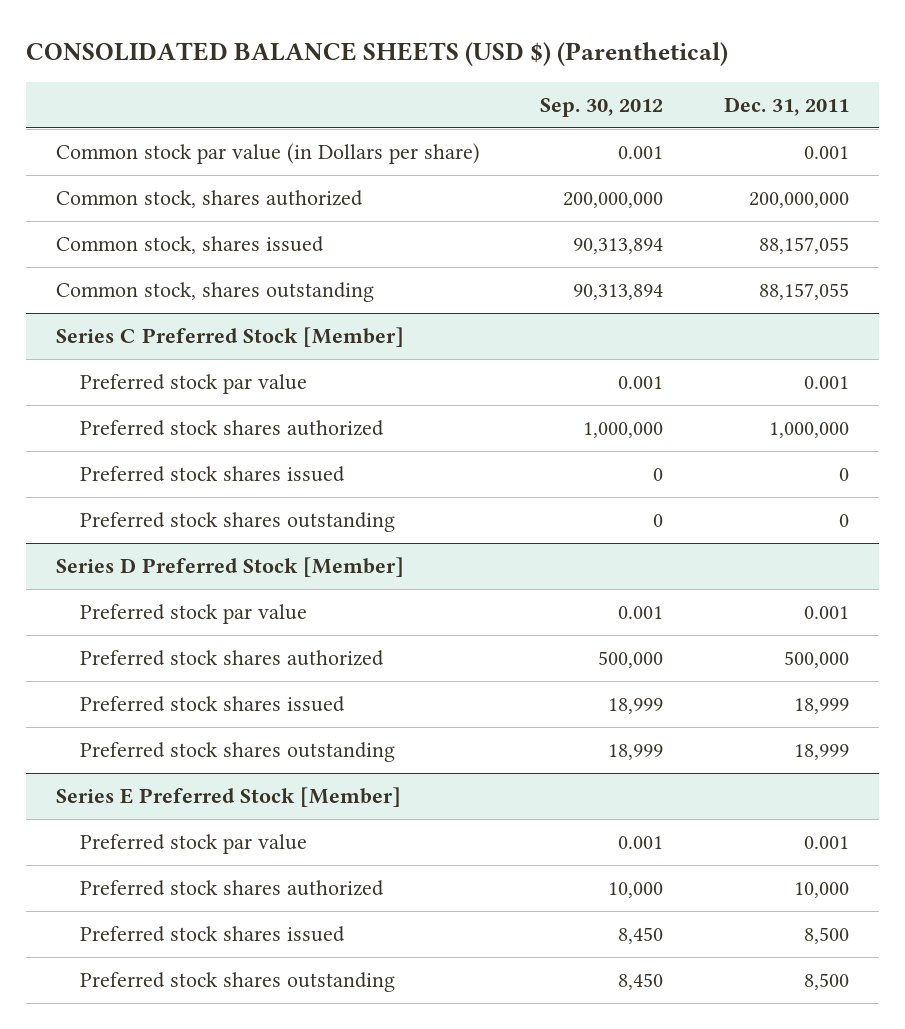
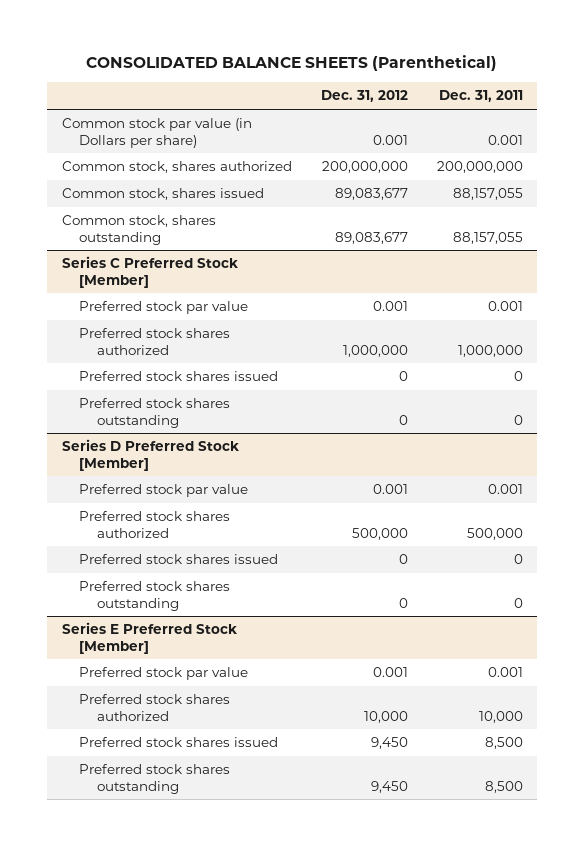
[25,41,728,66] CONSOLIDATED BALANCE SHEETS (USD $) (Parenthetical) -> [86,55,498,72] CONSOLIDATED BALANCE SHEETS (Parenthetical)
[540,98,664,118] Sep. 30, 2012 -> none
none -> [320,90,408,103] Dec. 31, 2012
[794,698,850,715] 18,999 -> [513,554,523,565] 0
[794,744,850,761] 18,999 -> [513,597,523,608] 0

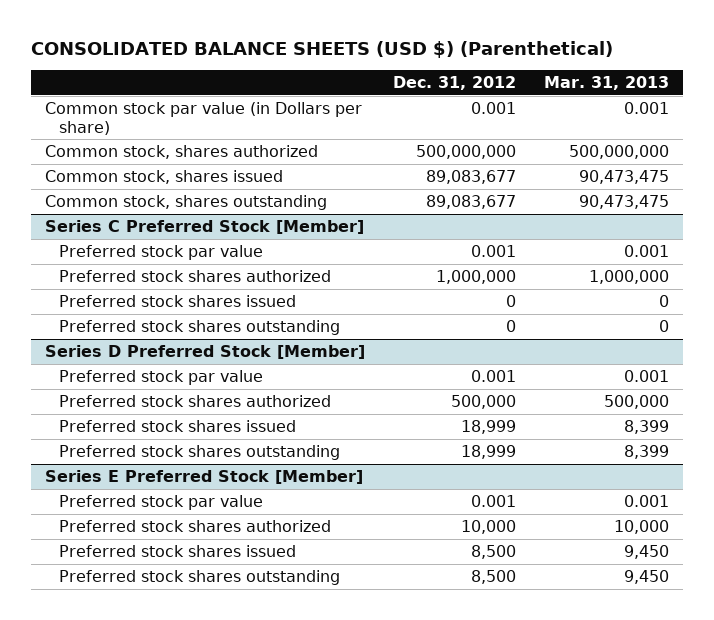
[86,55,498,72] CONSOLIDATED BALANCE SHEETS (Parenthetical) -> [31,40,614,58] CONSOLIDATED BALANCE SHEETS (USD $) (Parenthetical)
[438,90,523,103] Dec. 31, 2011 -> none
none -> [544,76,670,91] Mar. 31, 2013
[321,161,408,174] 200,000,000 -> [416,144,517,159] 500,000,000
[398,554,408,565] 0 -> [461,419,517,434] 18,999
[398,597,408,608] 0 -> [461,444,517,459] 18,999
[370,737,408,750] 9,450 -> [471,544,517,559] 8,500
[370,780,408,793] 9,450 -> [471,569,517,584] 8,500

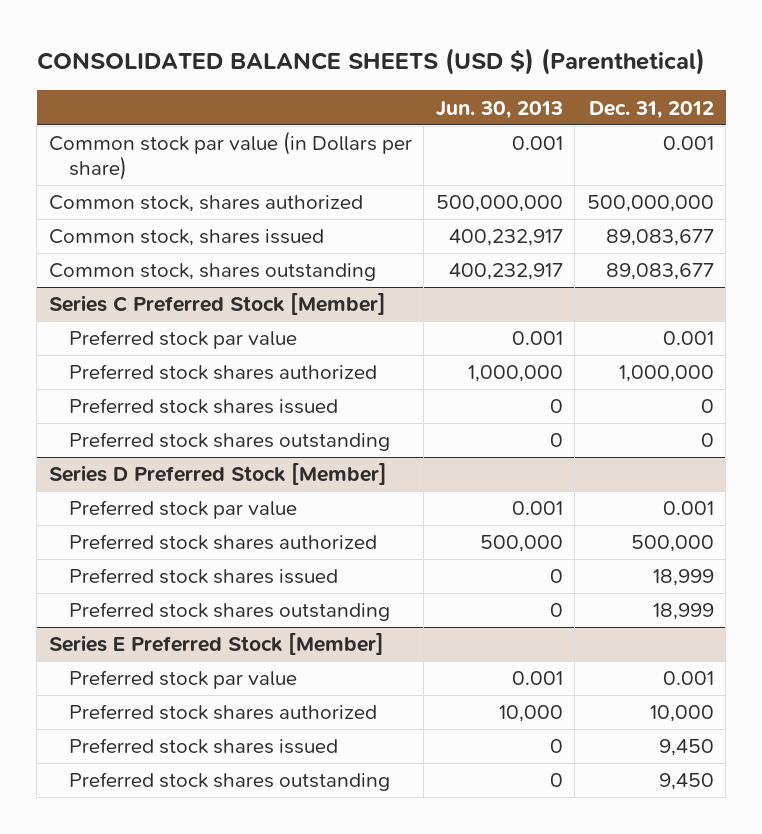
[544,76,670,91] Mar. 31, 2013 -> none
none -> [435,100,563,119] Jun. 30, 2013
[471,544,517,559] 8,500 -> [658,739,714,757] 9,450
[471,569,517,584] 8,500 -> [658,773,714,791] 9,450

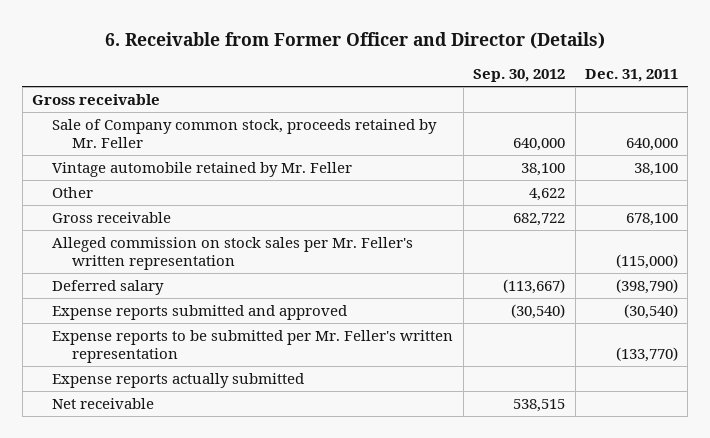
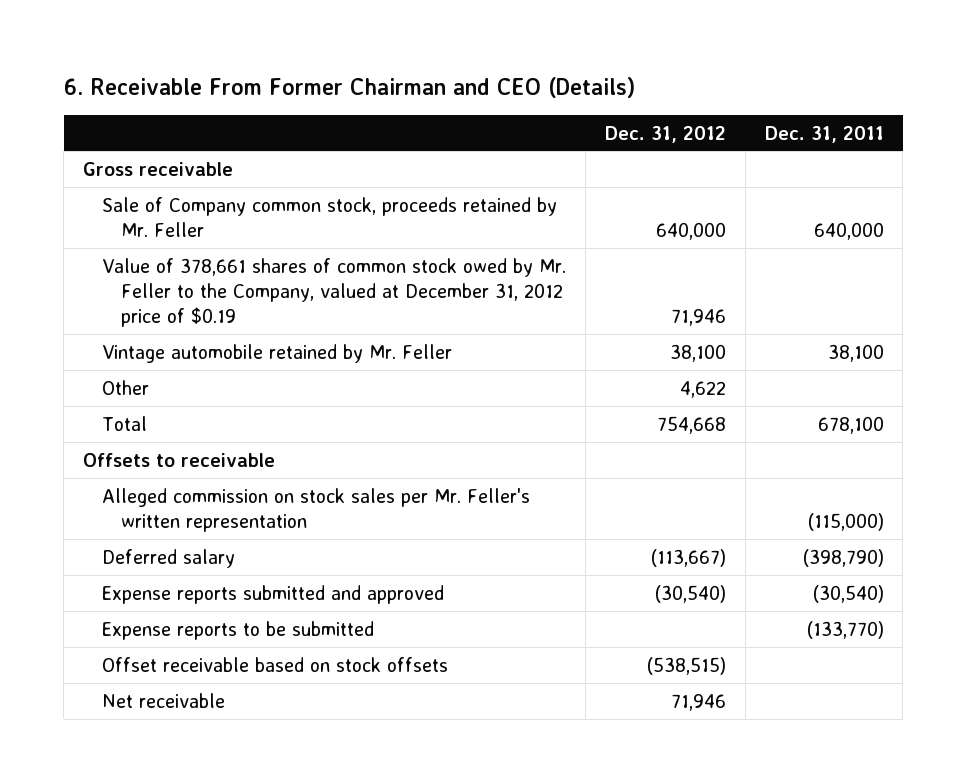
[105,31,606,49] 6. Receivable from Former Officer and Director (Details) -> [63,76,635,98] 6. Receivable From Former Chairman and CEO (Details)
[473,69,566,83] Sep. 30, 2012 -> none
none -> [604,125,726,143] Dec. 31, 2012
none -> [102,257,567,328] Value of 378,661 shares of common stock owed by Mr. Feller to the Company, valued at December 31, 2012 price of $0.19
[52,212,172,224] Gross receivable -> [102,415,148,431] Total
none -> [82,452,275,467] Offsets to receivable
[52,330,454,363] Expense reports to be submitted per Mr. Feller's written representation -> [102,620,375,640] Expense reports to be submitted
[52,373,305,389] Expense reports actually submitted -> [102,656,449,672] Offset receivable based on stock offsets

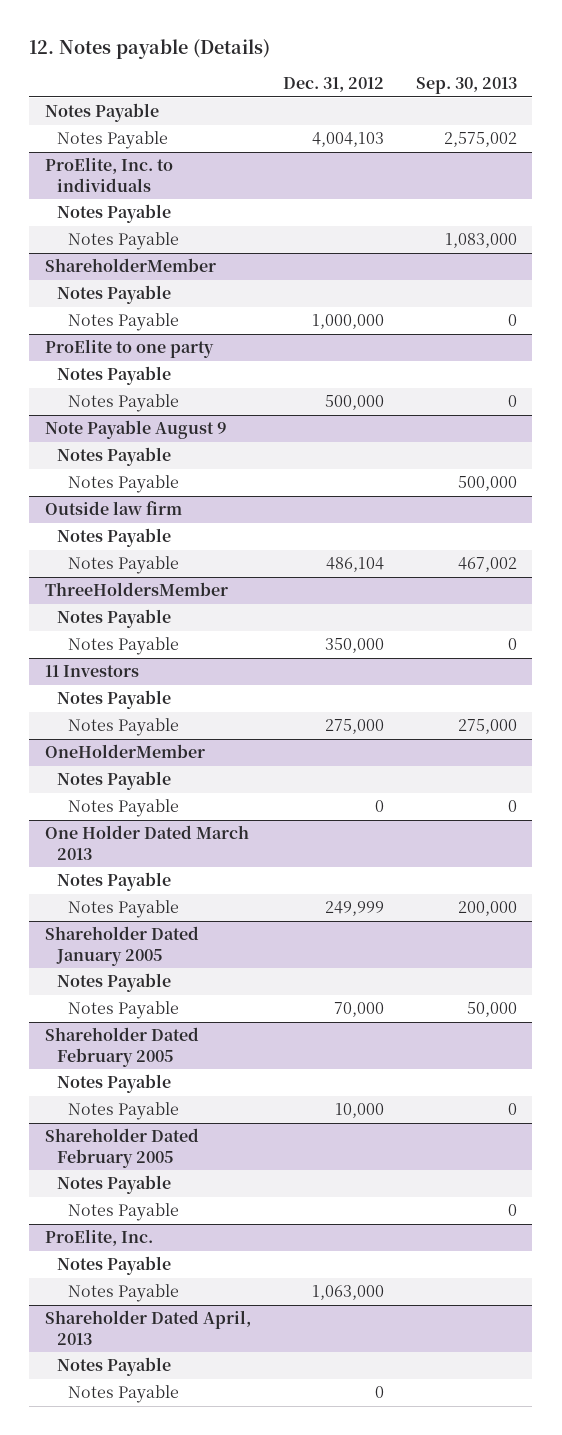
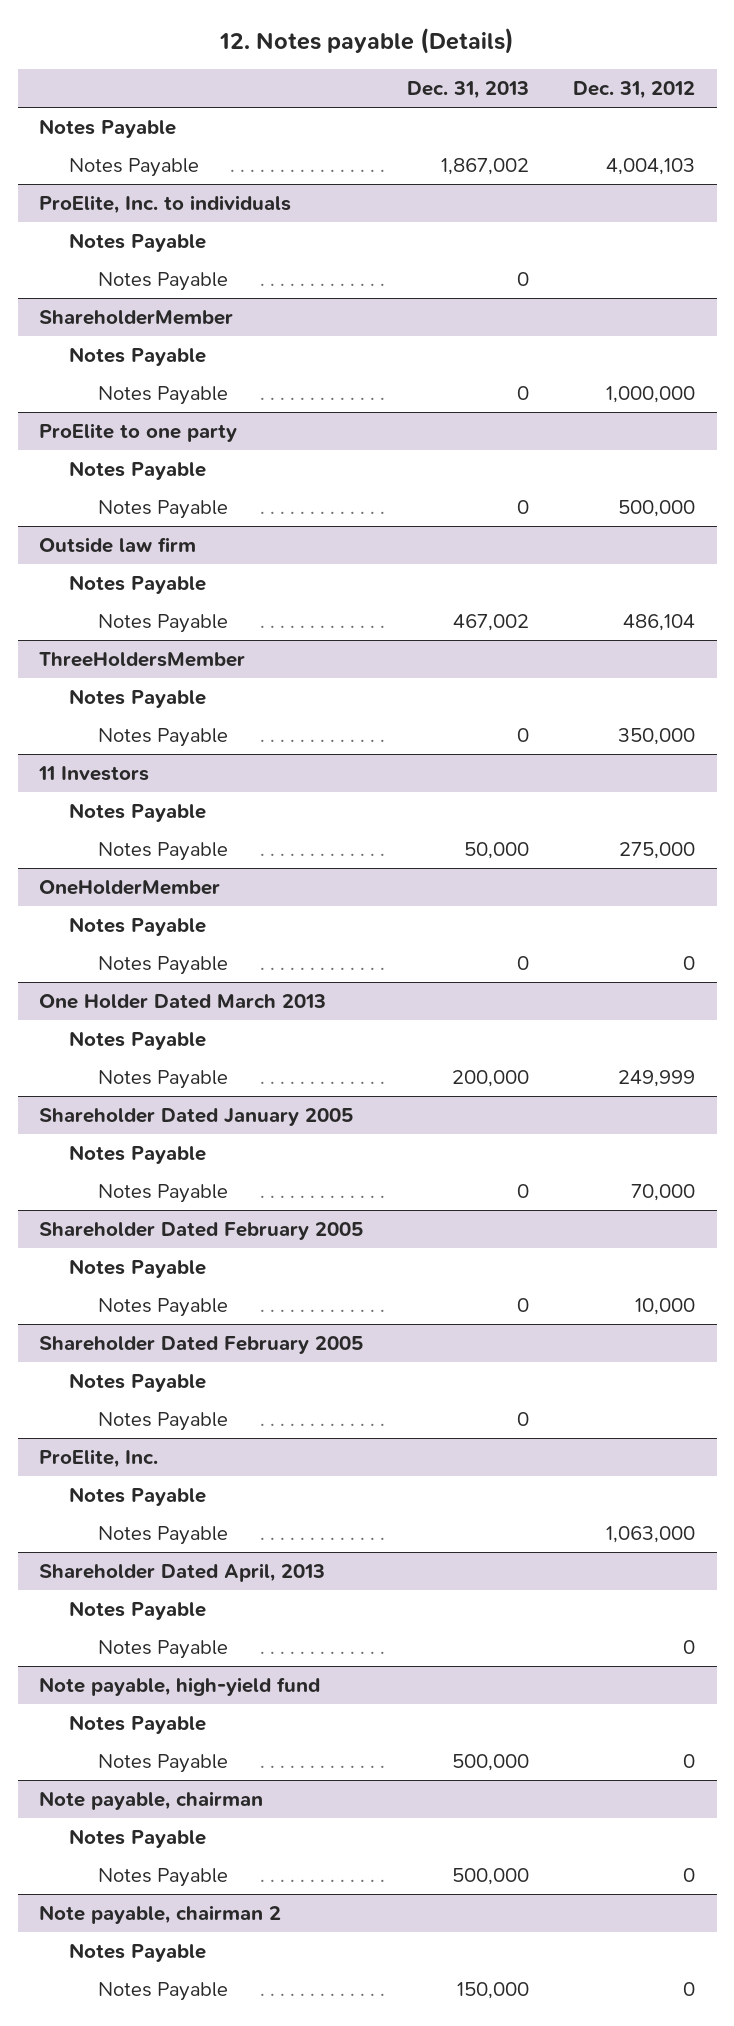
[415,77,517,95] Sep. 30, 2013 -> none
none -> [407,81,530,100] Dec. 31, 2013
[45,420,228,440] Note Payable August 9 -> none
[56,447,171,467] Notes Payable -> none
[68,475,180,494] Notes Payable -> none
none -> [39,1676,321,1696] Note payable, high-yield fund
none -> [68,1714,206,1734] Notes Payable
none -> [97,1753,228,1773] Notes Payable
none -> [39,1790,264,1810] Note payable, chairman
none -> [68,1828,206,1848] Notes Payable
none -> [97,1867,228,1887] Notes Payable
none -> [39,1904,282,1924] Note payable, chairman 2
none -> [68,1942,206,1962] Notes Payable
none -> [97,1981,228,2001] Notes Payable

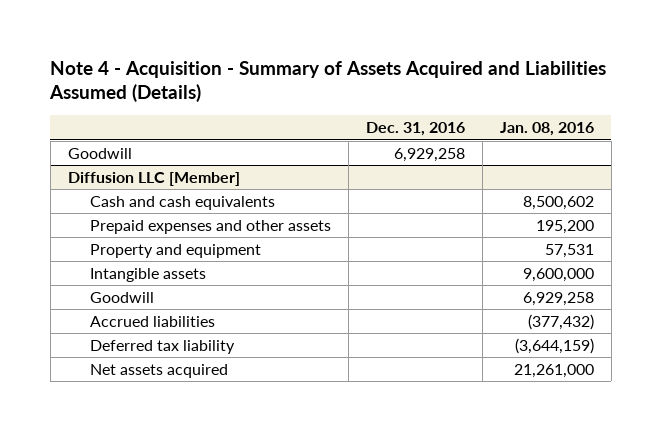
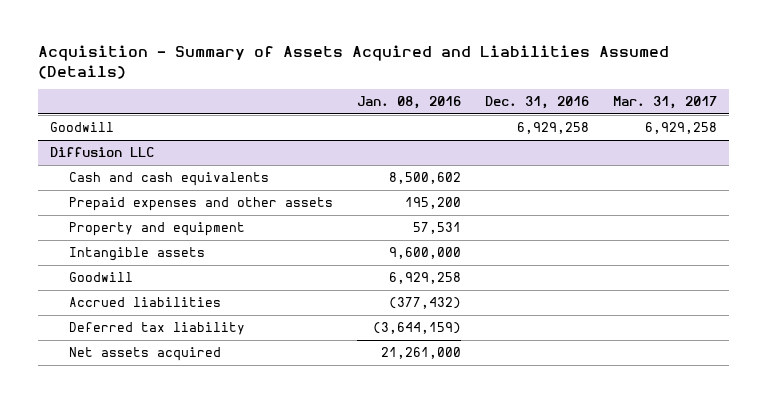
[49,60,607,103] Note 4 - Acquisition - Summary of Assets Acquired and Liabilities Assumed (Details) -> [37,45,669,79] Acquisition - Summary of Assets Acquired and Liabilities Assumed (Details)
none -> [613,95,718,109] Mar. 31, 2017
[67,171,240,186] Diffusion LLC [Member] -> [49,147,154,158] Diffusion LLC

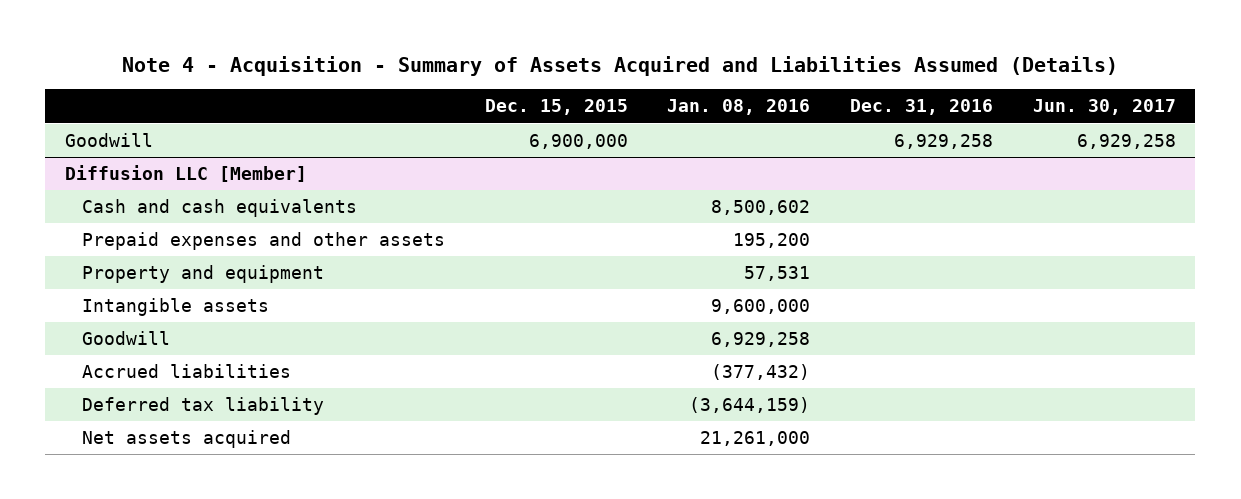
[37,45,669,79] Acquisition - Summary of Assets Acquired and Liabilities Assumed (Details) -> [122,55,1119,76] Note 4 - Acquisition - Summary of Assets Acquired and Liabilities Assumed (Details)
[613,95,718,109] Mar. 31, 2017 -> none
none -> [484,99,628,116] Dec. 15, 2015
none -> [1032,99,1176,116] Jun. 30, 2017
[49,147,154,158] Diffusion LLC -> [64,164,307,182] Diffusion LLC [Member]

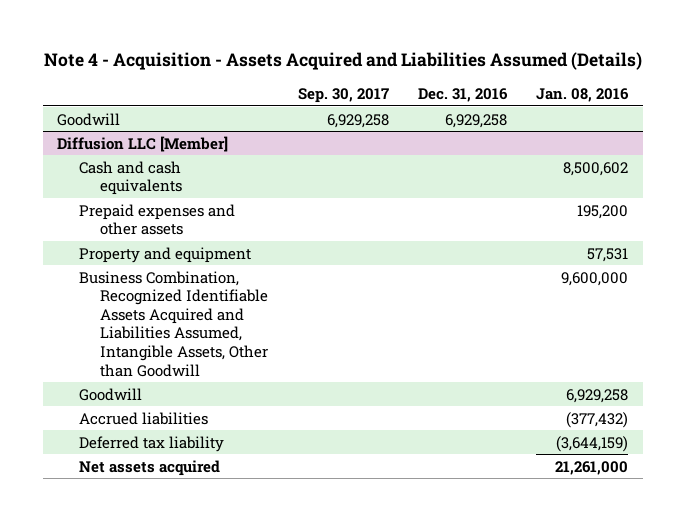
[122,55,1119,76] Note 4 - Acquisition - Summary of Assets Acquired and Liabilities Assumed (Details) -> [43,52,642,71] Note 4 - Acquisition - Assets Acquired and Liabilities Assumed (Details)
[484,99,628,116] Dec. 15, 2015 -> none
[1032,99,1176,116] Jun. 30, 2017 -> none
none -> [297,88,389,104] Sep. 30, 2017
[81,297,269,316] Intangible assets -> [78,270,269,377] Business Combination, Recognized Identifiable Assets Acquired and Liabilities Assumed, Intangible Assets, Other than Goodwill

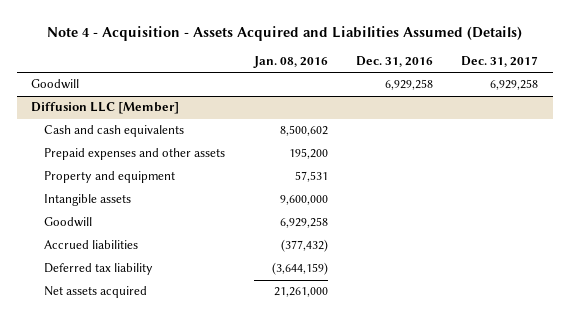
[297,88,389,104] Sep. 30, 2017 -> none
none -> [461,56,539,68] Dec. 31, 2017
[78,270,269,377] Business Combination, Recognized Identifiable Assets Acquired and Liabilities Assumed, Intangible Assets, Other than Goodwill -> [44,194,132,207] Intangible assets

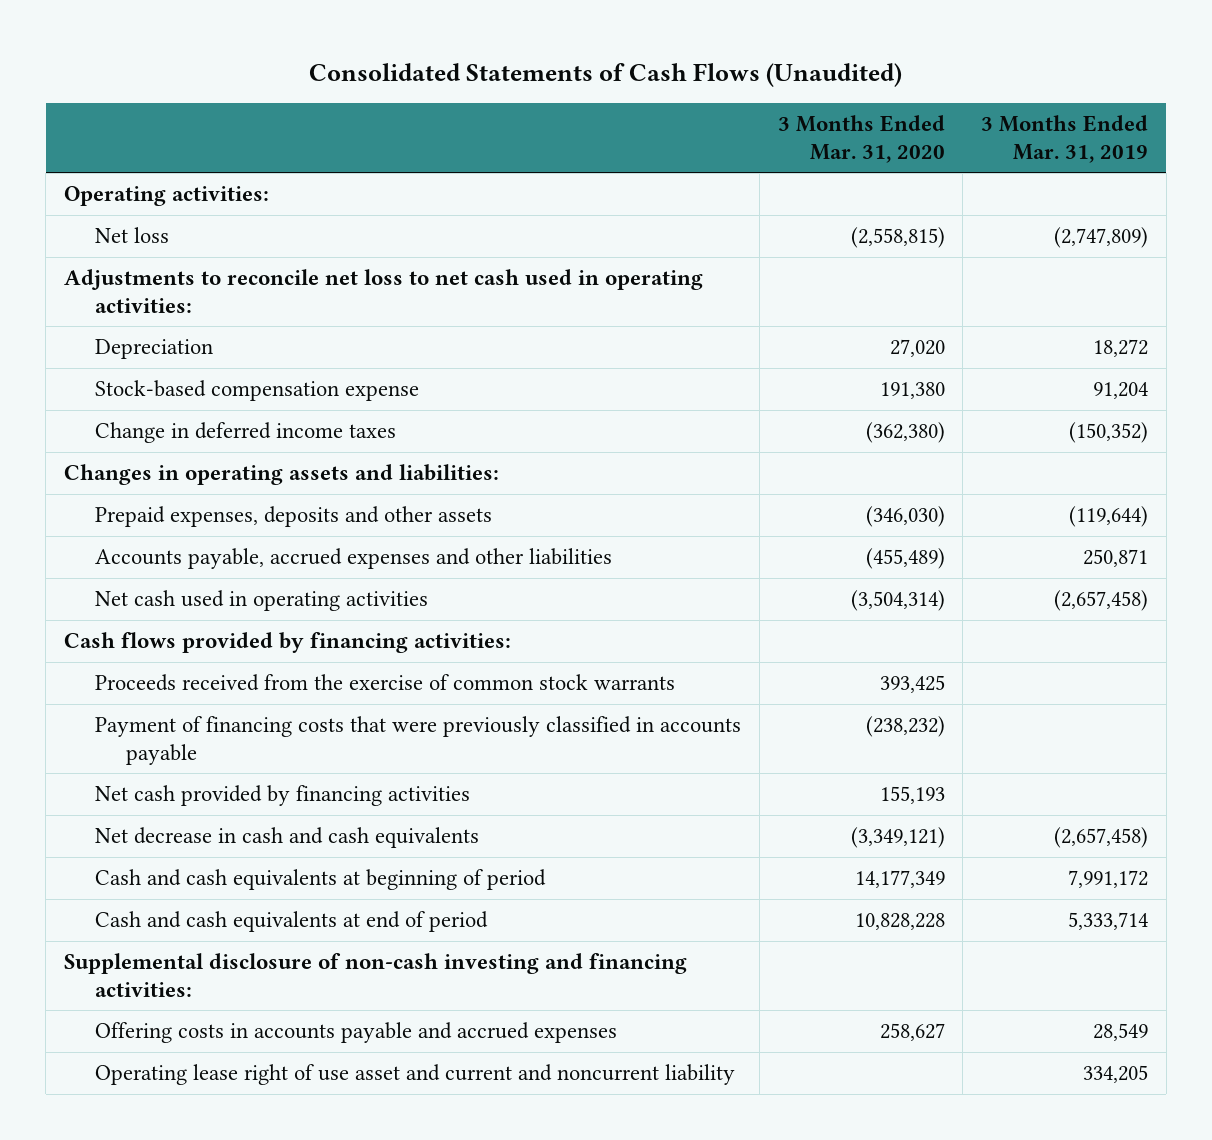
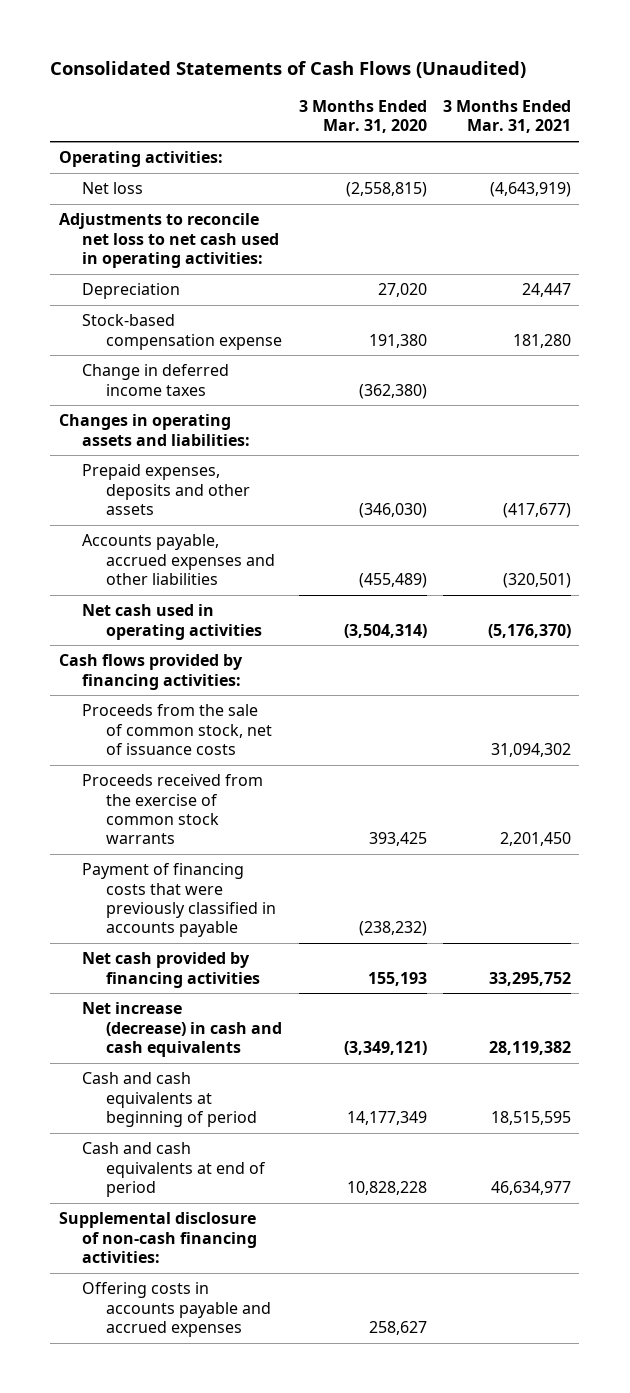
[981,115,1149,163] 3 Months Ended Mar. 31, 2019 -> none
none -> [443,99,572,134] 3 Months Ended Mar. 31, 2021
none -> [82,704,273,755] Proceeds from the sale of common stock, net of issuance costs
[94,827,479,849] Net decrease in cash and cash equivalents -> [82,1002,283,1057] Net increase (decrease) in cash and cash equivalents
[64,953,688,997] Supplemental disclosure of non-cash investing and financing activities: -> [58,1212,258,1263] Supplemental disclosure of non-cash financing activities:
[94,1064,735,1086] Operating lease right of use asset and current and noncurrent liability -> none

